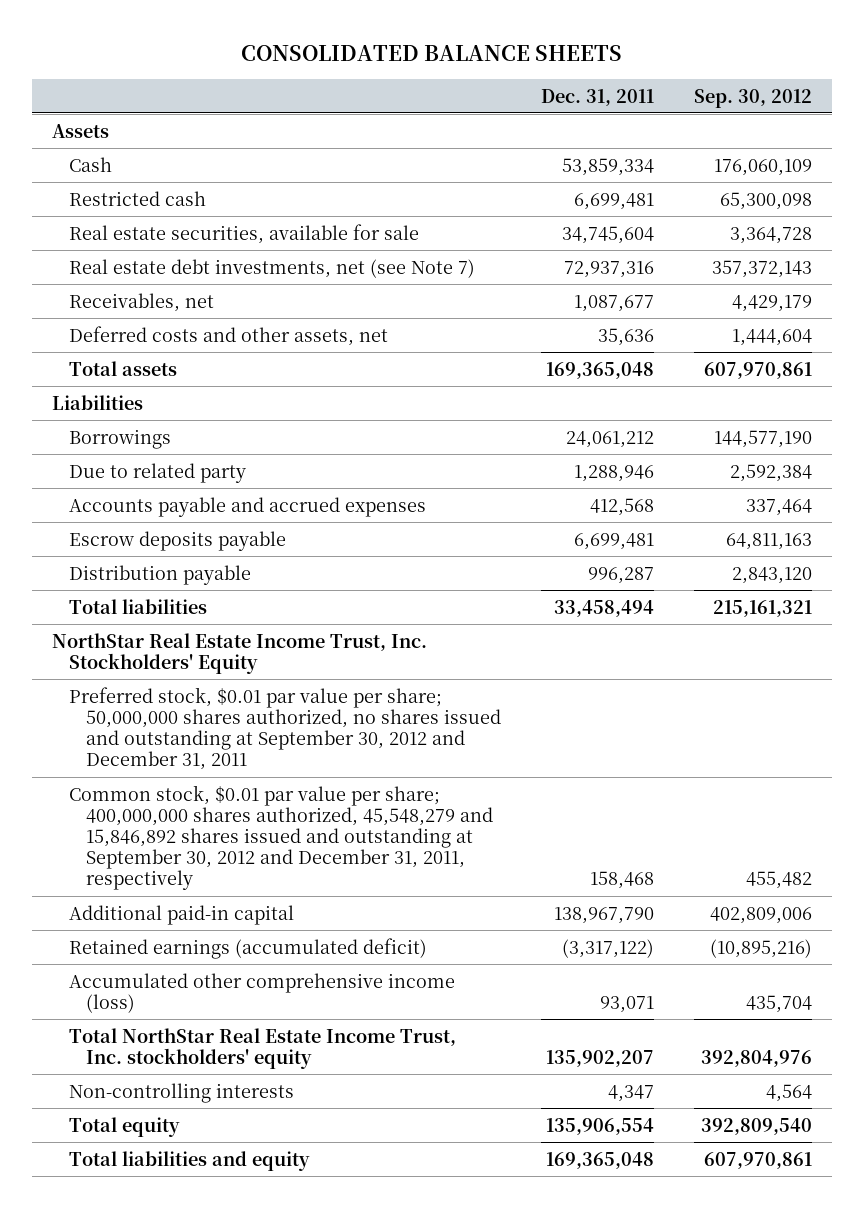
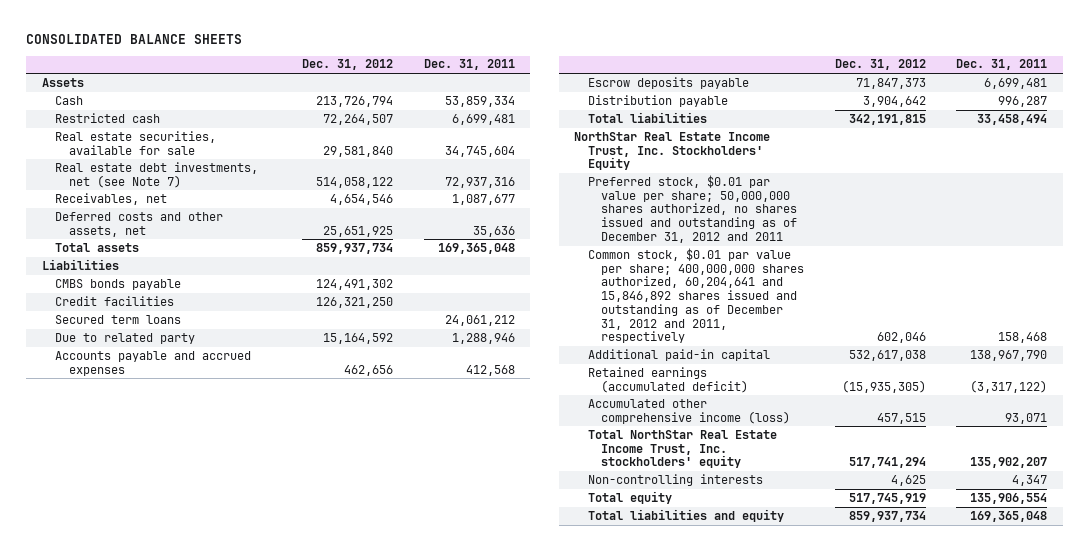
[693,88,812,108] Sep. 30, 2012 -> none
none -> [302,59,394,71] Dec. 31, 2012
none -> [55,278,182,290] CMBS bonds payable
none -> [55,295,175,306] Credit facilities
[69,428,172,449] Borrowings -> [55,314,182,324] Secured term loans
[69,686,502,771] Preferred stock, $0.01 par value per share; 50,000,000 shares authorized, no shares issued and outstanding at September 30, 2012 and December 31, 2011 -> [587,174,797,243] Preferred stock, $0.01 par value per share; 50,000,000 shares authorized, no shares issued and outstanding as of December 31, 2012 and 2011
[69,784,494,891] Common stock, $0.01 par value per share; 400,000,000 shares authorized, 45,548,279 and 15,846,892 shares issued and outstanding at September 30, 2012 and December 31, 2011, respectively -> [587,247,804,344] Common stock, $0.01 par value per share; 400,000,000 shares authorized, 60,204,641 and 15,846,892 shares issued and outstanding as of December 31, 2012 and 2011, respectively

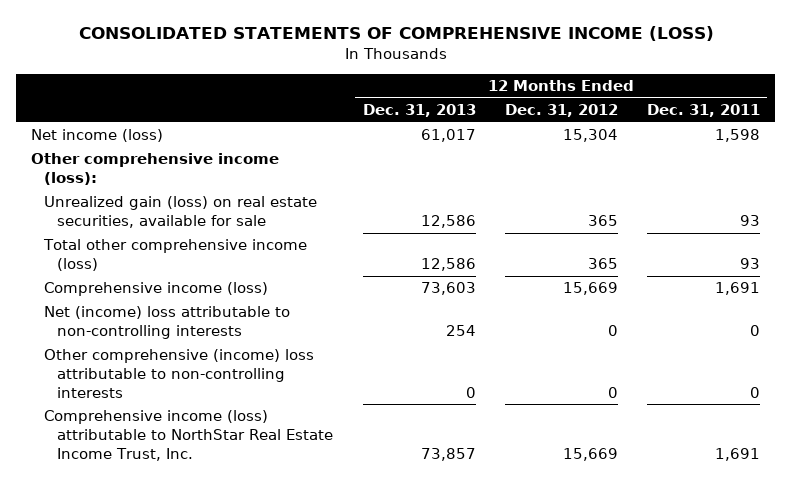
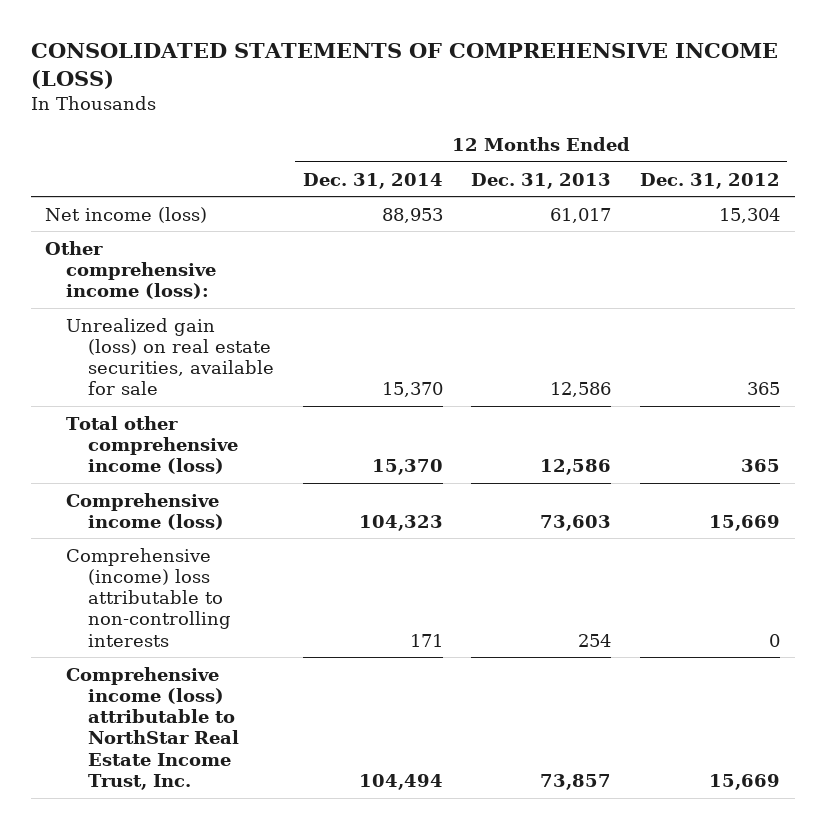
[647,104,761,118] Dec. 31, 2011 -> none
none -> [302,172,443,189] Dec. 31, 2014
[44,349,315,398] Other comprehensive (income) loss attributable to non-controlling interests -> none
[44,306,291,340] Net (income) loss attributable to non-controlling interests -> [66,547,231,647] Comprehensive (income) loss attributable to non-controlling interests

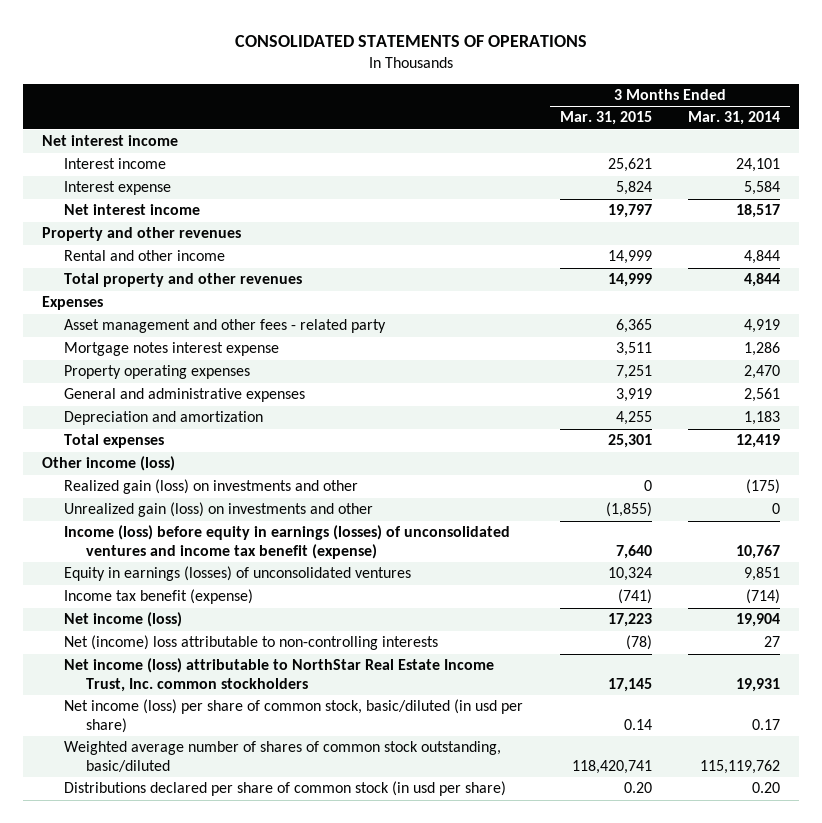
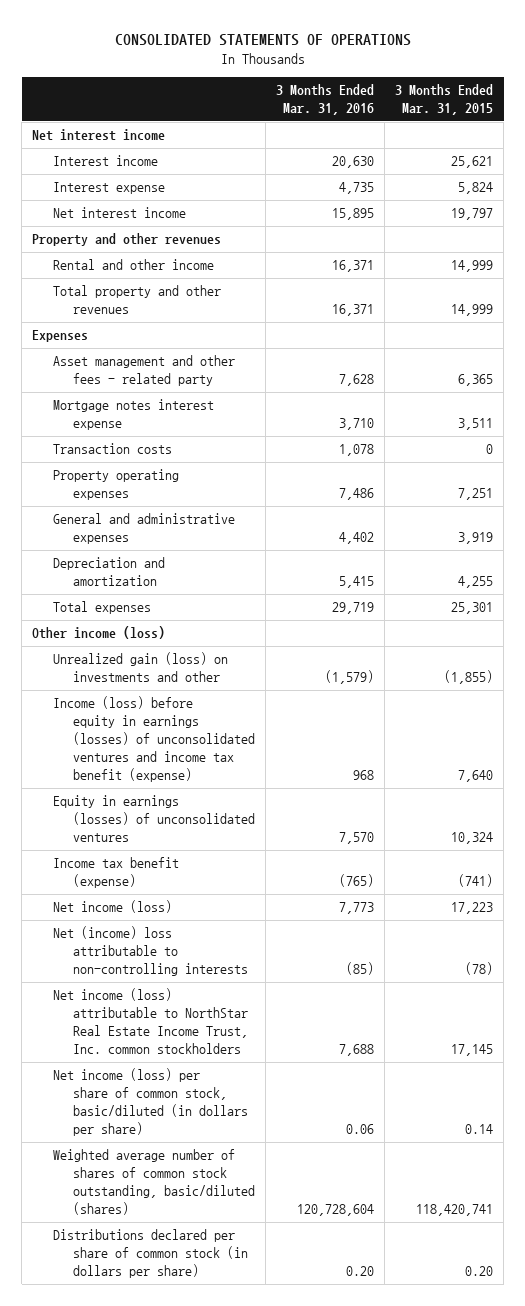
[688,111,781,126] Mar. 31, 2014 -> none
none -> [275,84,374,116] 3 Months Ended Mar. 31, 2016
none -> [52,443,172,455] Transaction costs
[63,479,358,495] Realized gain (loss) on investments and other -> none
[63,699,523,733] Net income (loss) per share of common stock, basic/diluted (in usd per share) -> [52,1068,248,1137] Net income (loss) per share of common stock, basic/diluted (in dollars per share)
[63,741,501,772] Weighted average number of shares of common stock outstanding, basic/diluted -> [52,1149,255,1216] Weighted average number of shares of common stock outstanding, basic/diluted (shares)
[63,781,506,797] Distributions declared per share of common stock (in usd per share) -> [52,1229,248,1279] Distributions declared per share of common stock (in dollars per share)

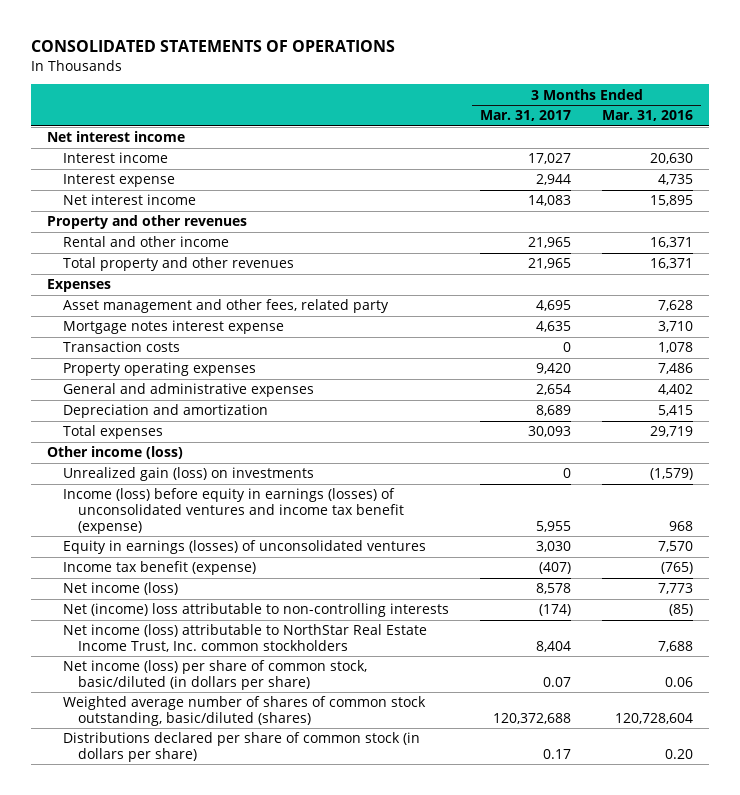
[394,84,493,116] 3 Months Ended Mar. 31, 2015 -> none
none -> [480,110,572,122] Mar. 31, 2017
[52,355,235,387] Asset management and other fees - related party -> [62,299,389,314] Asset management and other fees, related party
[52,652,228,683] Unrealized gain (loss) on investments and other -> [62,467,314,482] Unrealized gain (loss) on investments

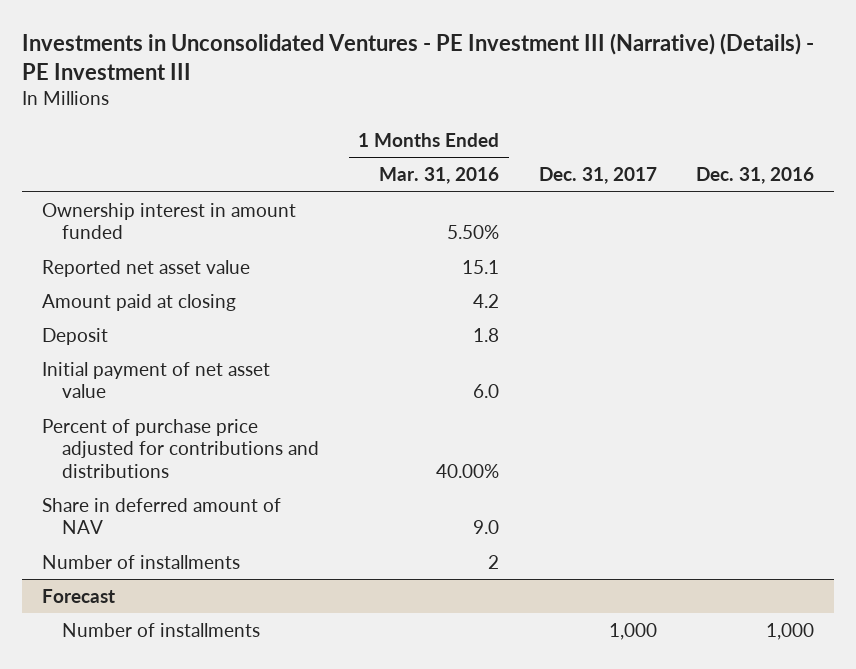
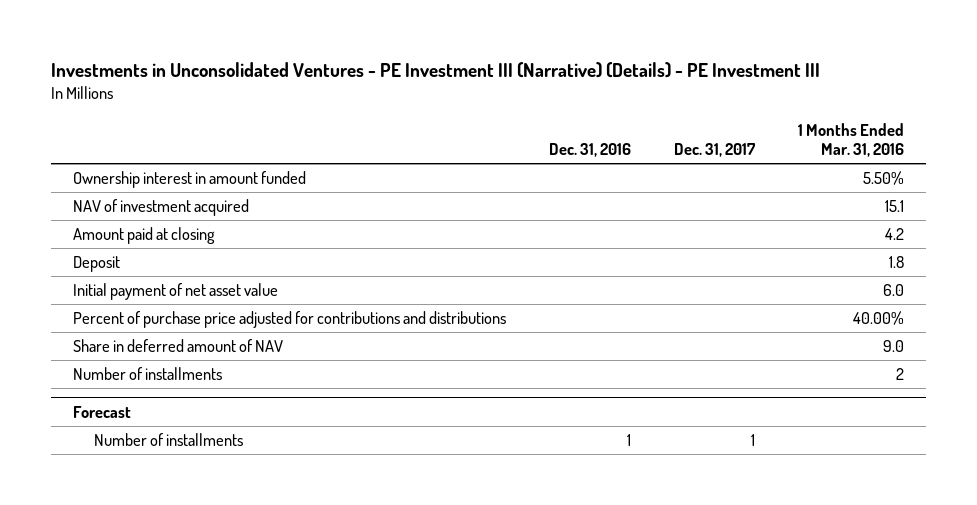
[41,259,250,277] Reported net asset value -> [72,199,249,217] NAV of investment acquired
[608,622,657,640] 1,000 -> [751,434,756,447] 1
[765,622,814,640] 1,000 -> [627,434,632,447] 1

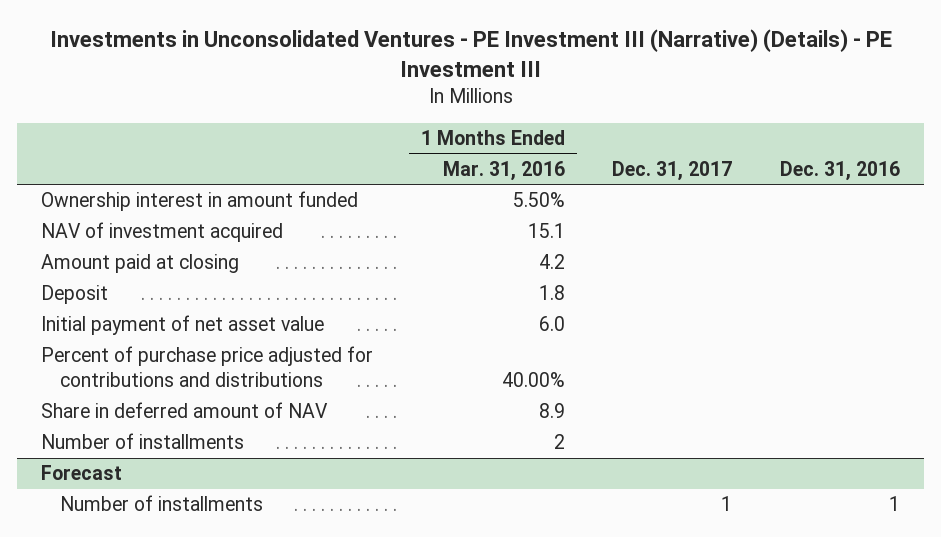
[883,340,905,353] 9.0 -> [538,403,565,419] 8.9

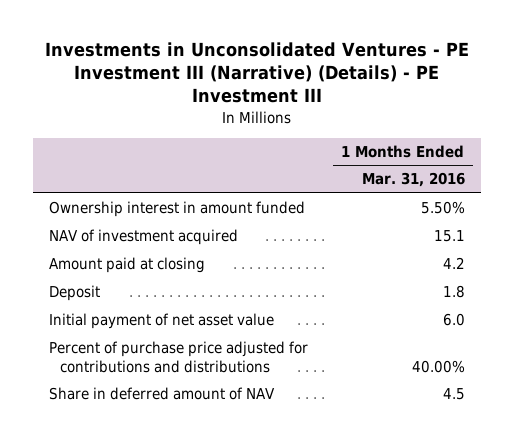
[612,160,733,181] Dec. 31, 2017 -> none
[779,160,900,181] Dec. 31, 2016 -> none
[41,433,245,450] Number of installments -> none
[41,465,123,481] Forecast -> none
[60,495,264,512] Number of installments -> none
[538,403,565,419] 8.9 -> [442,388,465,401] 4.5

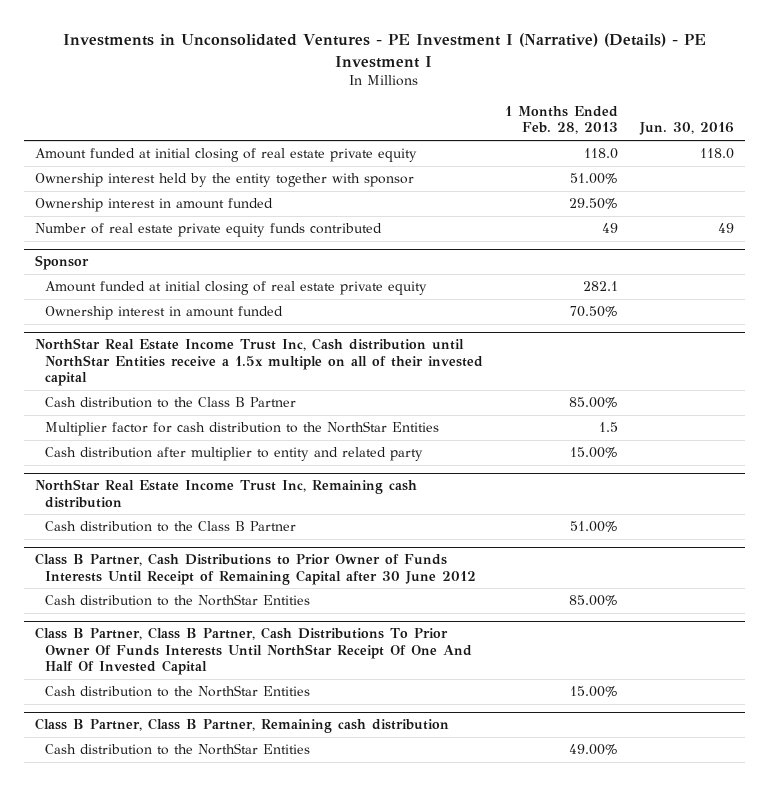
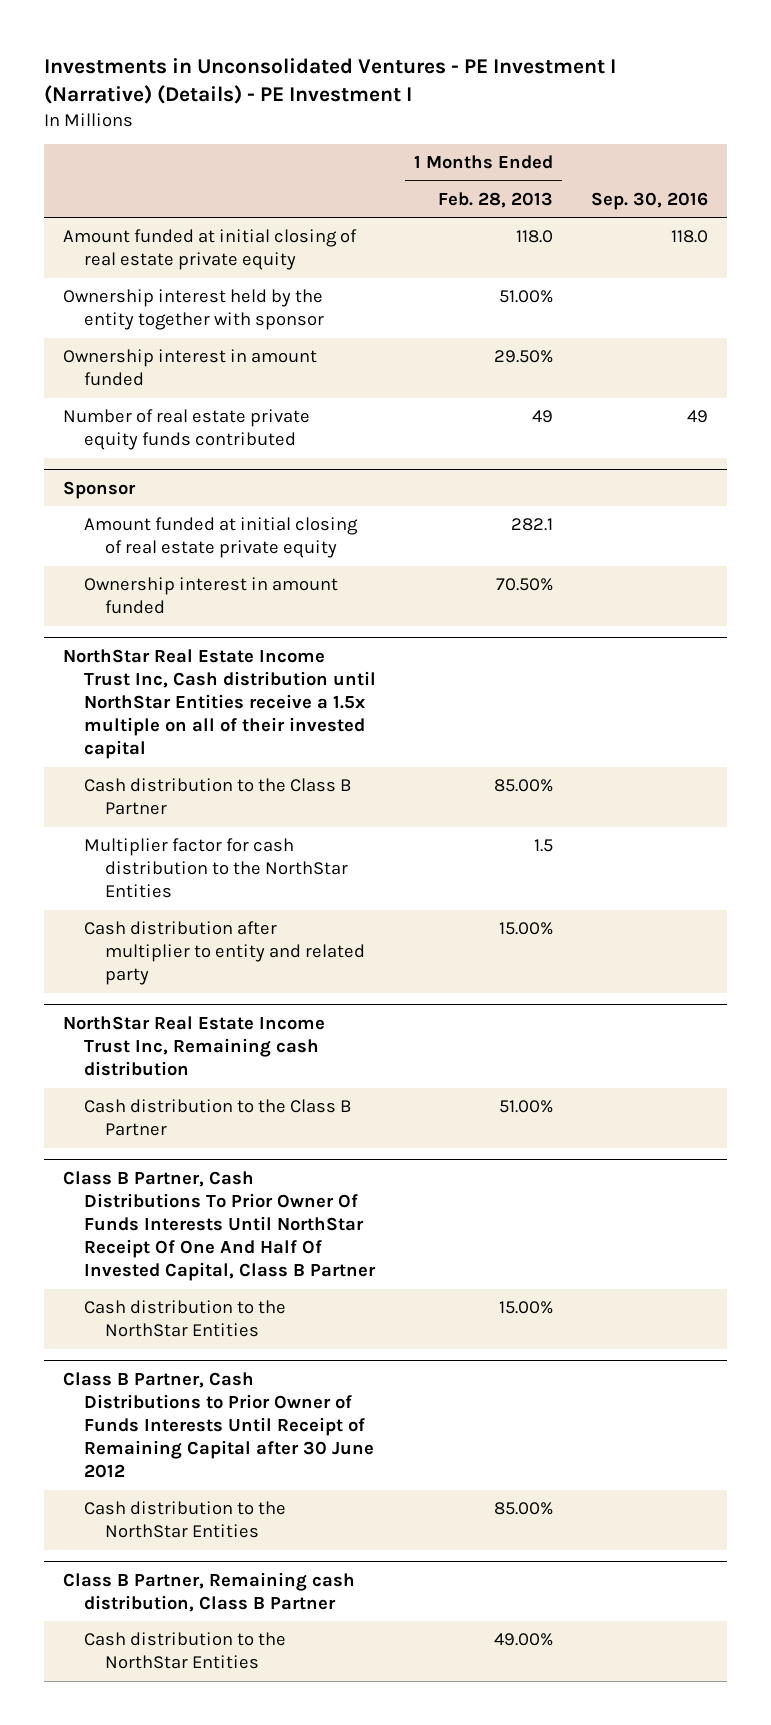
[639,122,735,136] Jun. 30, 2016 -> none
none -> [590,191,708,210] Sep. 30, 2016
none -> [63,1170,377,1282] Class B Partner, Cash Distributions To Prior Owner Of Funds Interests Until NorthStar Receipt Of One And Half Of Invested Capital, Class B Partner
none -> [84,1300,287,1338] Cash distribution to the NorthStar Entities
[34,627,472,675] Class B Partner, Class B Partner, Cash Distributions To Prior Owner Of Funds Interests Until NorthStar Receipt Of One And Half Of Invested Capital -> none
[44,685,310,698] Cash distribution to the NorthStar Entities -> none
[34,718,449,734] Class B Partner, Class B Partner, Remaining cash distribution -> [63,1571,356,1612] Class B Partner, Remaining cash distribution, Class B Partner

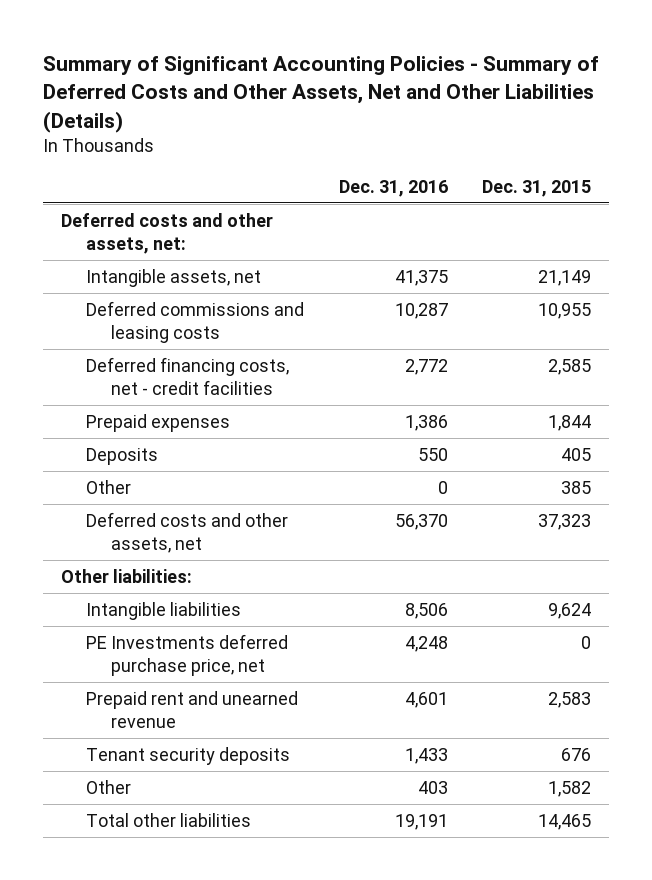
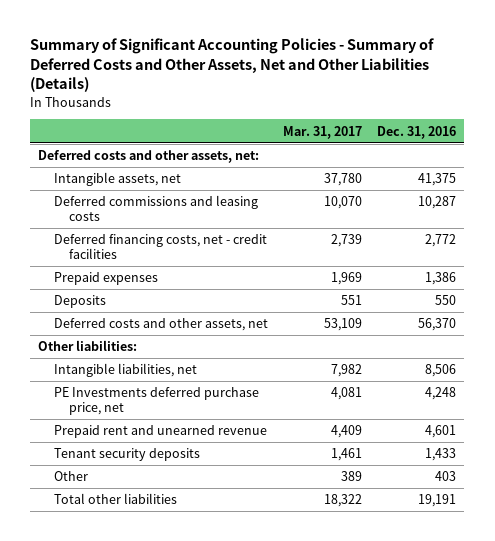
[482,179,592,197] Dec. 31, 2015 -> none
none -> [283,125,363,139] Mar. 31, 2017
[85,479,131,494] Other -> none
[85,601,241,620] Intangible liabilities -> [53,363,197,378] Intangible liabilities, net

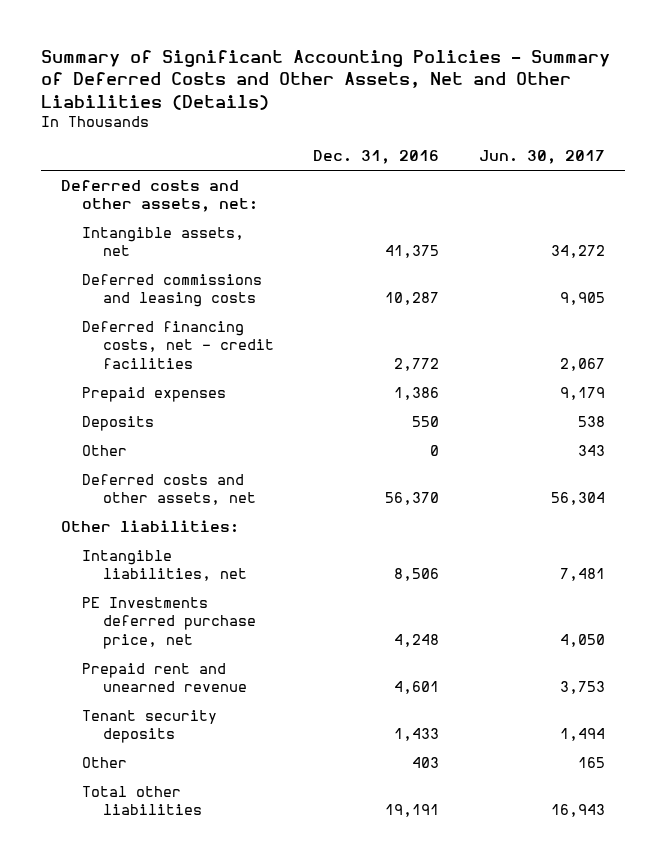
[283,125,363,139] Mar. 31, 2017 -> none
none -> [478,150,605,165] Jun. 30, 2017
none -> [81,444,127,456] Other

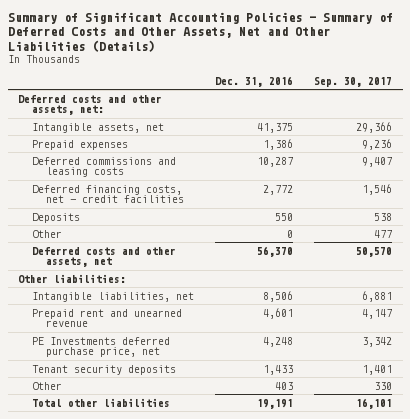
[478,150,605,165] Jun. 30, 2017 -> none
none -> [314,76,393,87] Sep. 30, 2017
[81,386,226,402] Prepaid expenses -> [31,139,128,150] Prepaid expenses
[81,596,256,649] PE Investments deferred purchase price, net -> [31,336,170,358] PE Investments deferred purchase price, net

